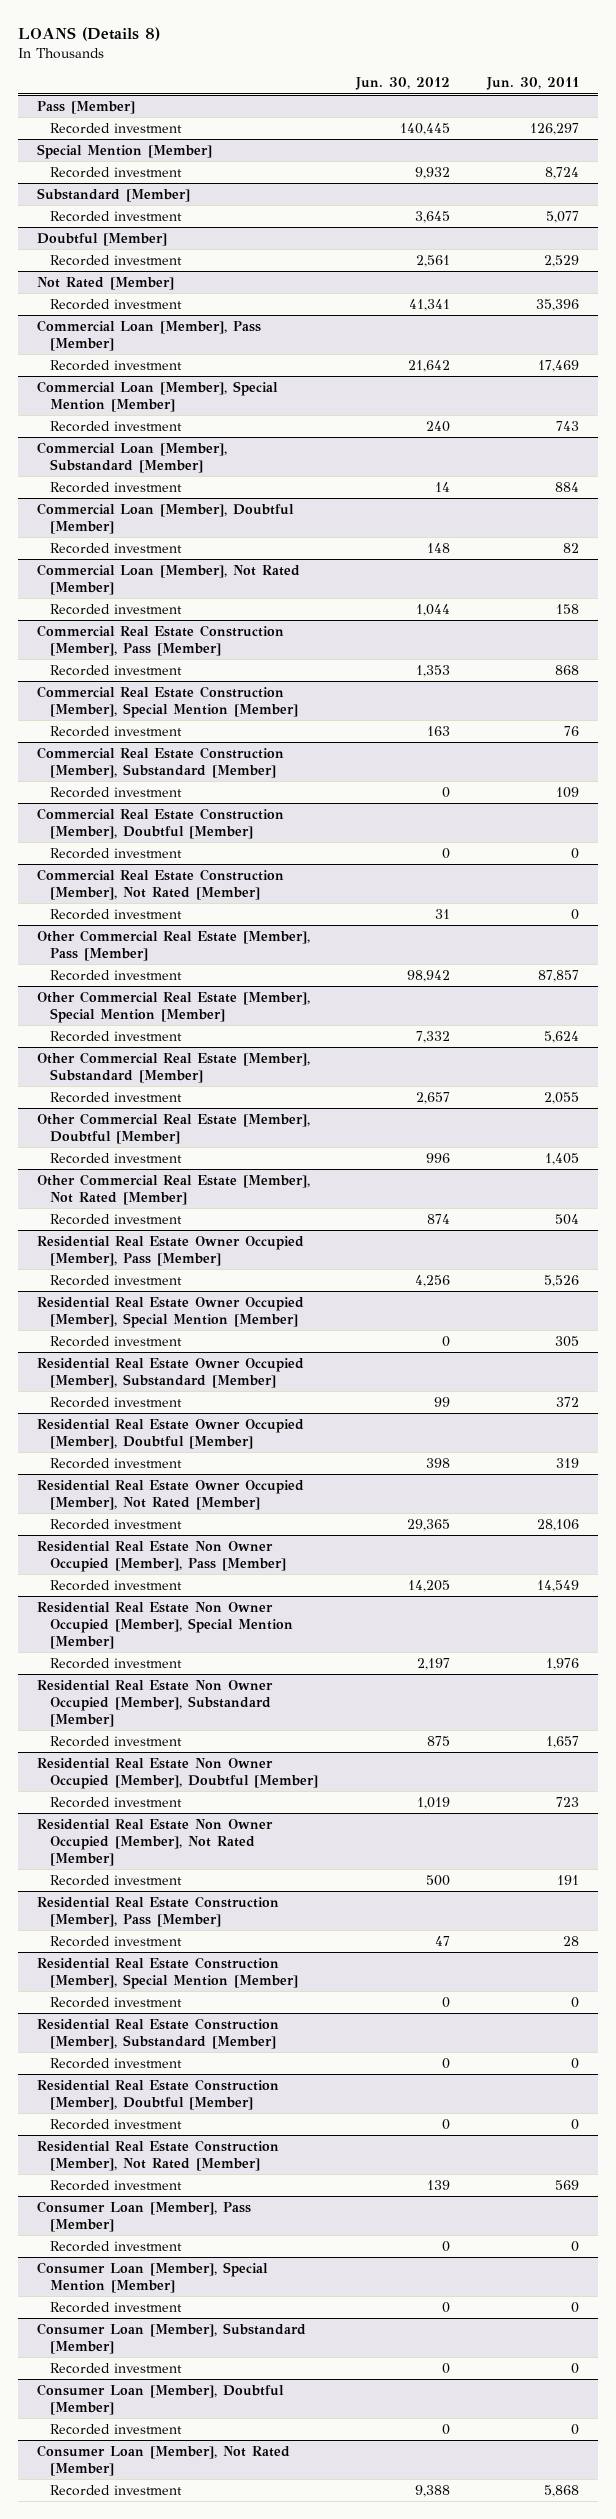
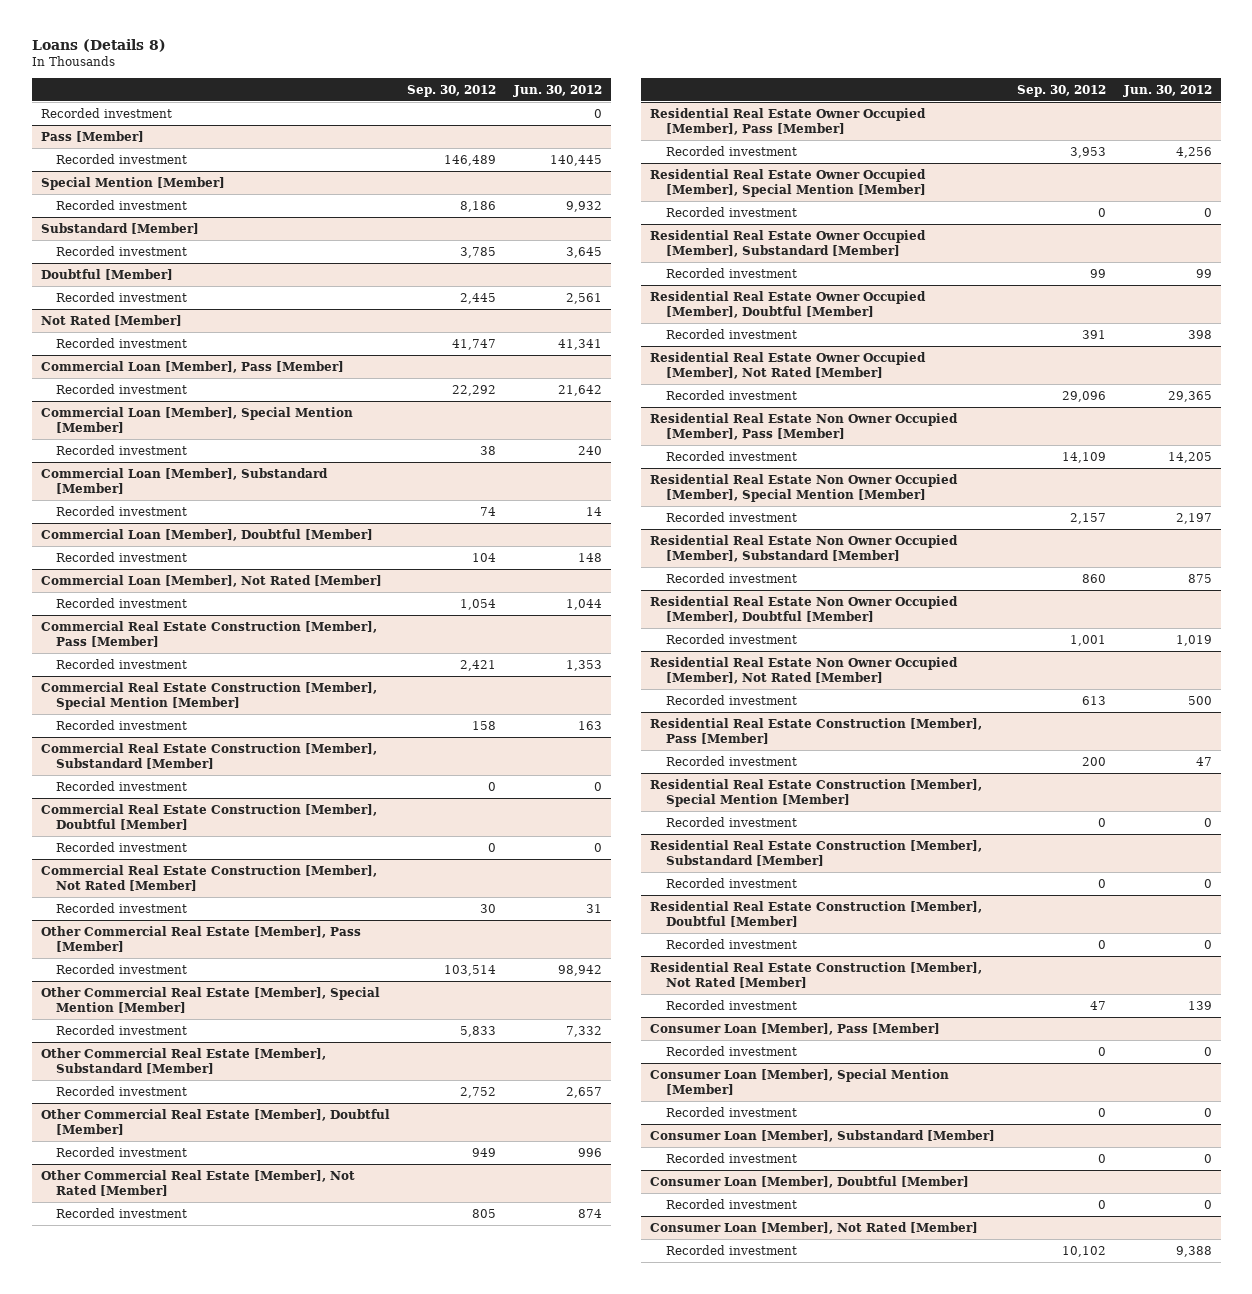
[17,27,160,42] LOANS (Details 8) -> [31,39,166,53] Loans (Details 8)
[486,77,580,91] Jun. 30, 2011 -> none
none -> [407,84,497,97] Sep. 30, 2012
none -> [40,107,172,118] Recorded investment

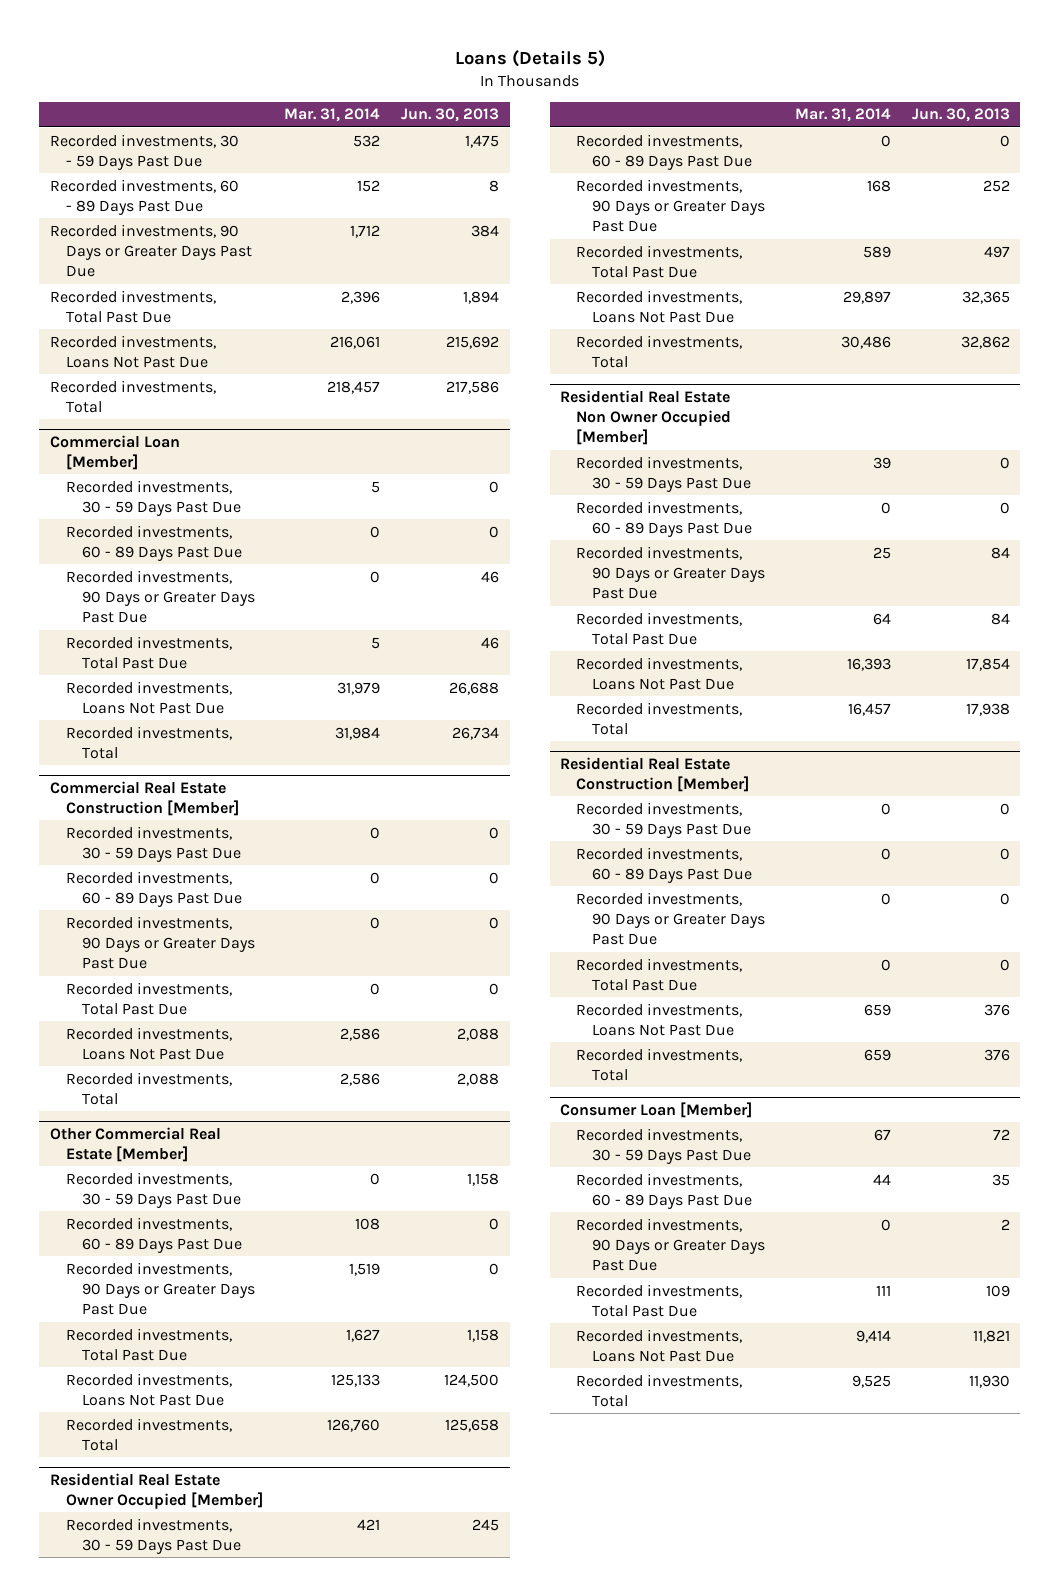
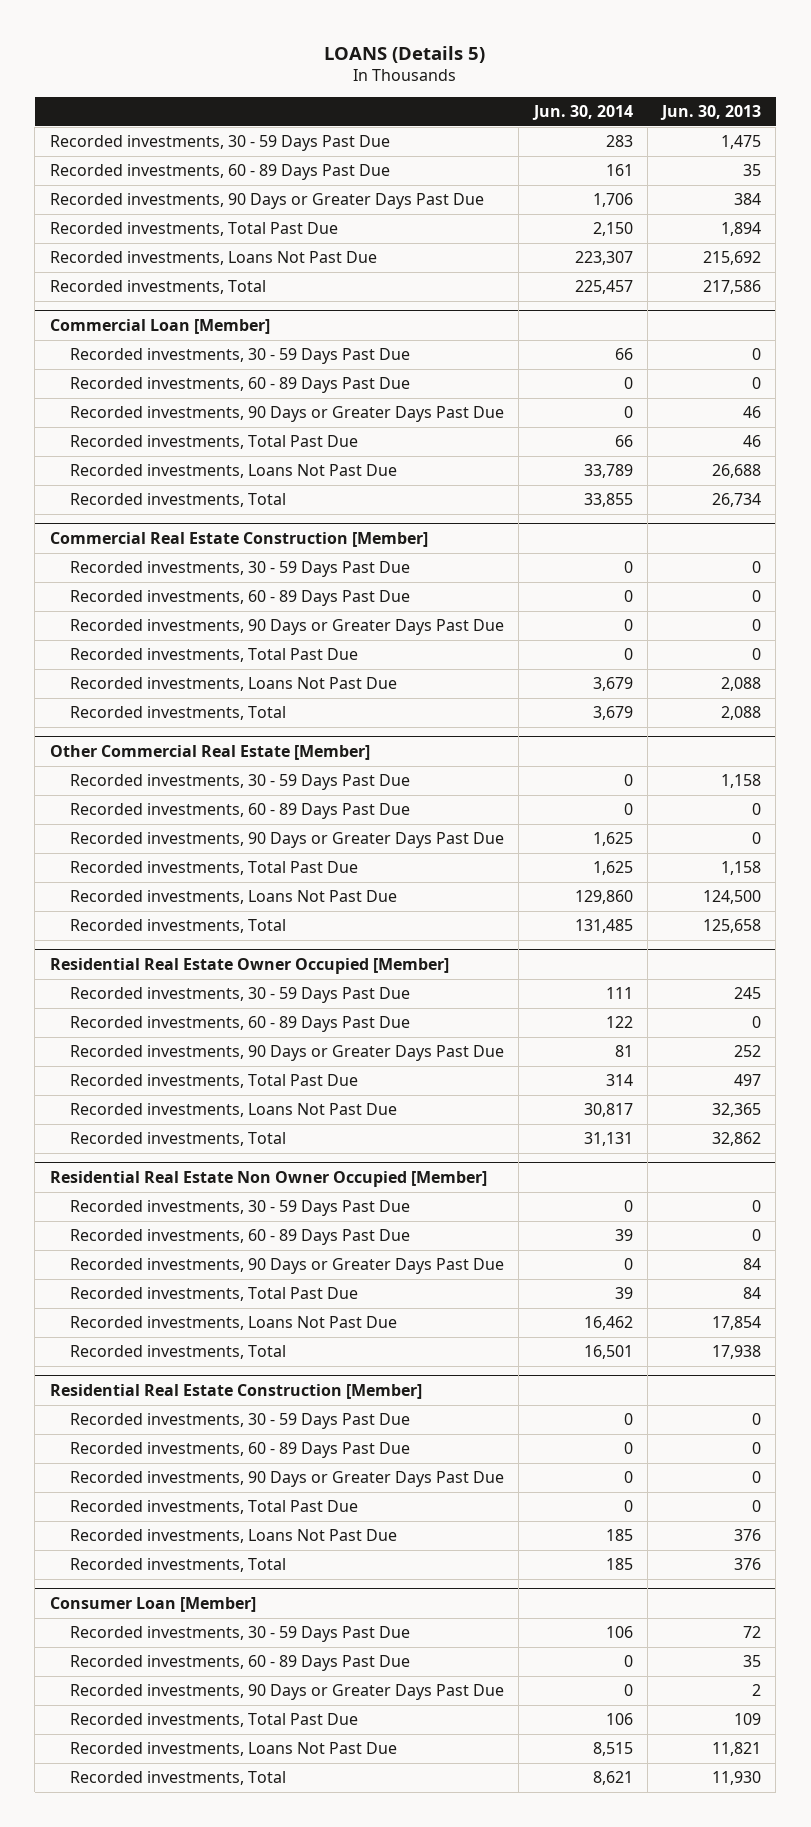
[454,50,605,68] Loans (Details 5) -> [324,45,486,63] LOANS (Details 5)
[284,108,381,123] Mar. 31, 2014 -> none
none -> [531,104,633,120] Jun. 30, 2014
[489,179,500,192] 8 -> [743,164,762,177] 35

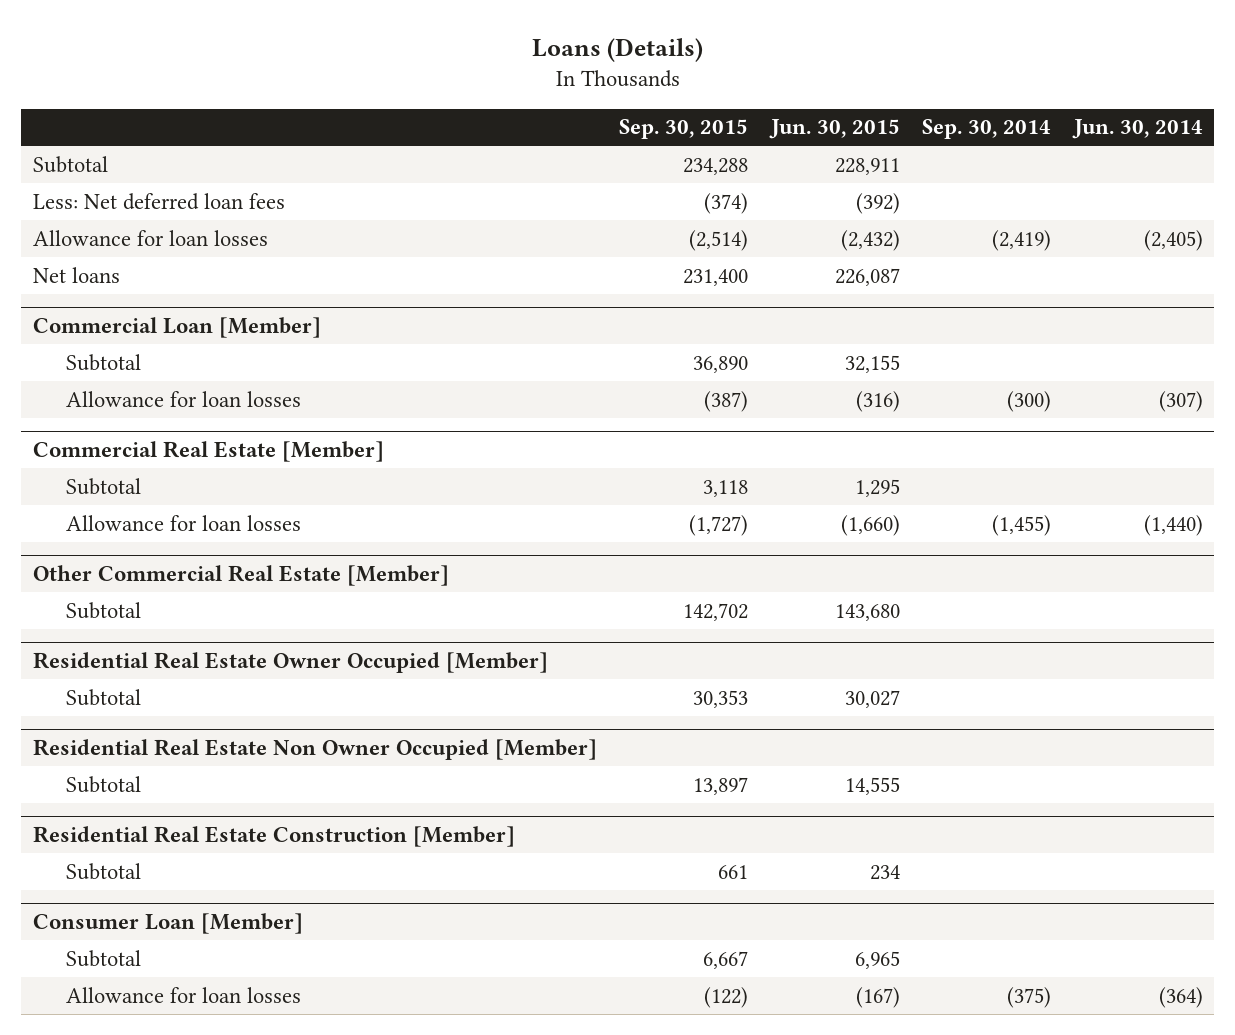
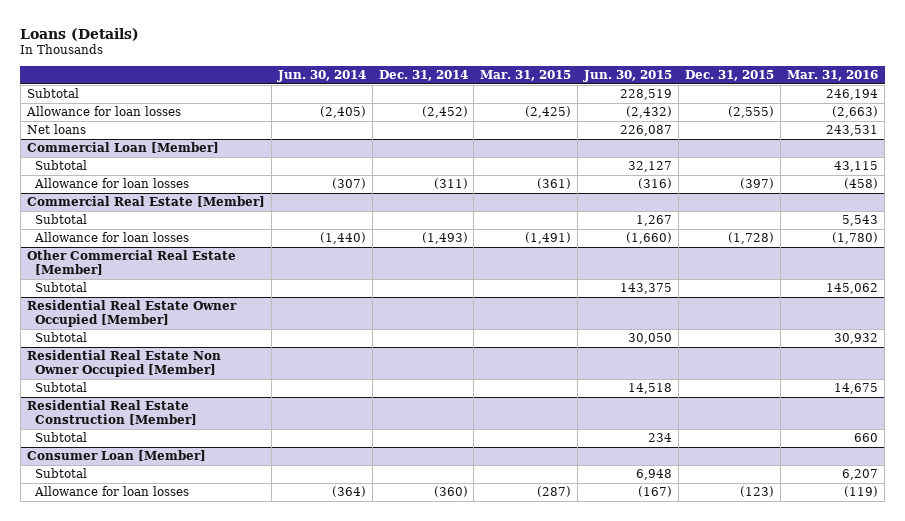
[619,119,749,140] Sep. 30, 2015 -> none
[922,119,1052,140] Sep. 30, 2014 -> none
none -> [378,70,468,82] Dec. 31, 2014
none -> [480,70,572,82] Mar. 31, 2015
none -> [685,70,775,82] Dec. 31, 2015
none -> [787,70,879,82] Mar. 31, 2016
[32,192,285,210] Less: Net deferred loan fees -> none
[834,157,900,175] 228,911 -> [620,89,673,101] 228,519
[844,354,900,373] 32,155 -> [628,161,673,173] 32,127
[854,478,900,497] 1,295 -> [636,215,673,227] 1,267
[834,603,900,621] 143,680 -> [620,283,673,295] 143,375
[844,689,900,708] 30,027 -> [628,333,673,345] 30,050
[844,776,900,795] 14,555 -> [628,383,673,395] 14,518
[854,950,900,969] 6,965 -> [636,469,673,481] 6,948

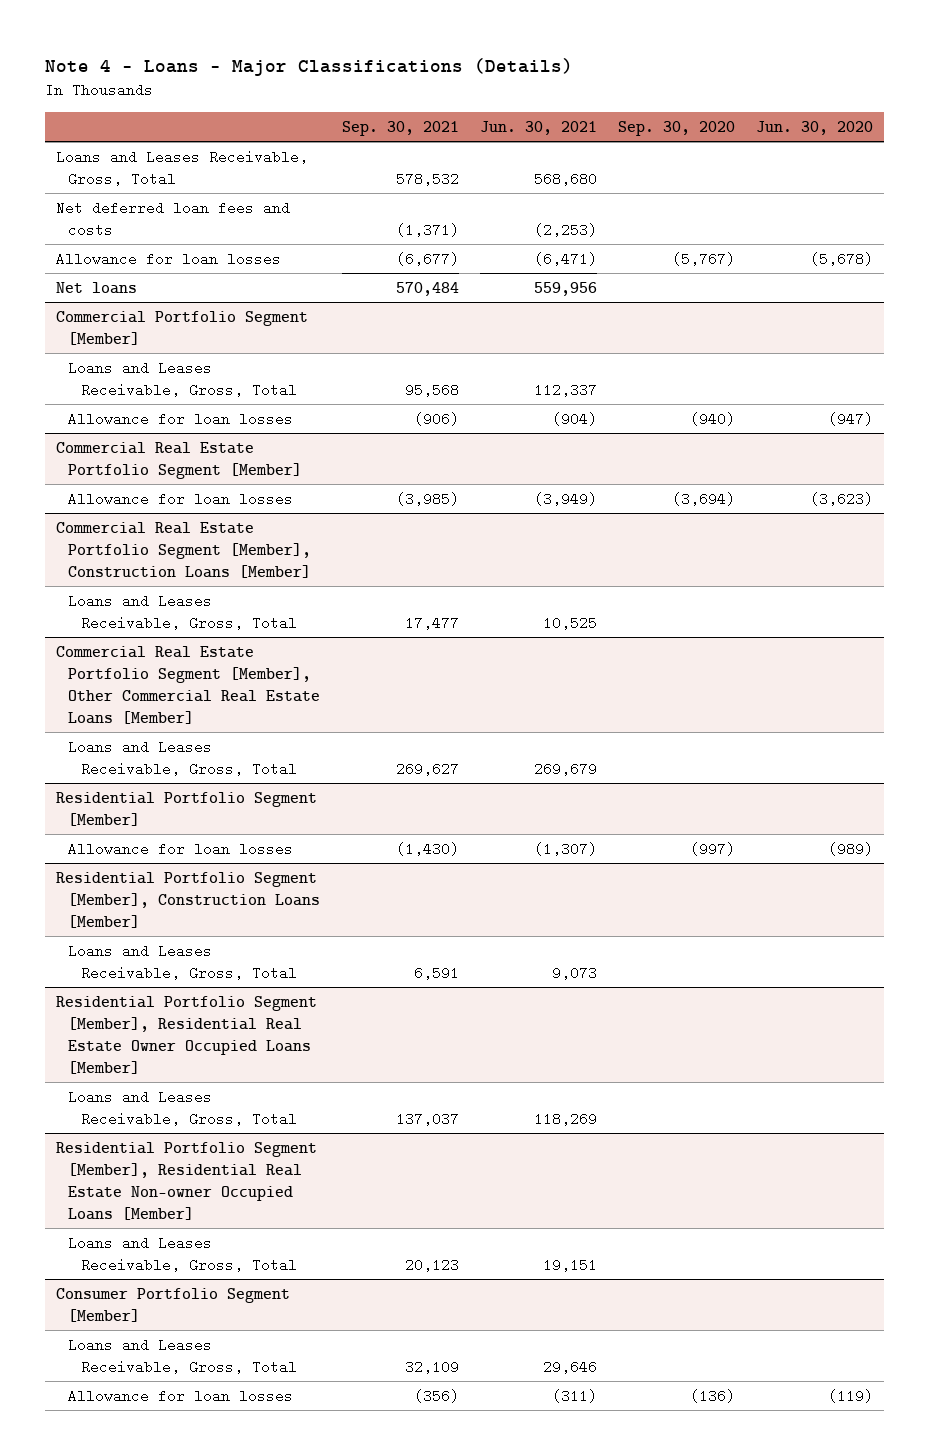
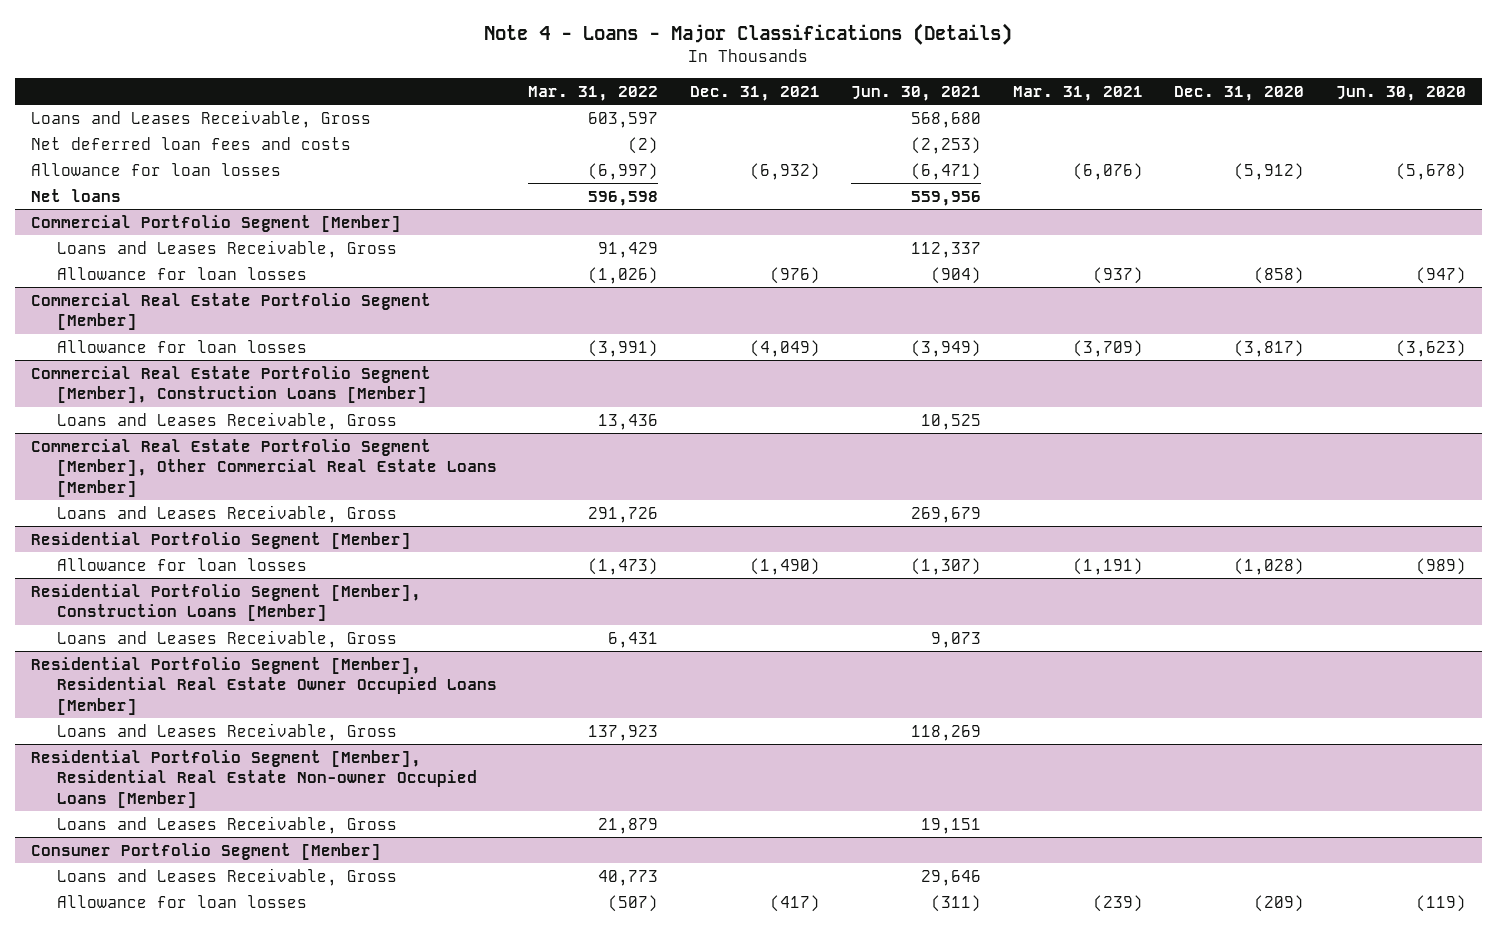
[341,121,459,137] Sep. 30, 2021 -> none
[618,121,736,137] Sep. 30, 2020 -> none
none -> [528,85,659,101] Mar. 31, 2022
none -> [689,85,820,101] Dec. 31, 2021
none -> [1012,85,1143,101] Mar. 31, 2021
none -> [1174,85,1305,101] Dec. 31, 2020
[56,149,309,186] Loans and Leases Receivable, Gross, Total -> [31,109,372,128] Loans and Leases Receivable, Gross
[68,360,297,397] Loans and Leases Receivable, Gross, Total -> [56,239,397,258] Loans and Leases Receivable, Gross
[68,593,297,630] Loans and Leases Receivable, Gross, Total -> [56,411,397,430] Loans and Leases Receivable, Gross
[68,739,297,776] Loans and Leases Receivable, Gross, Total -> [56,504,397,523] Loans and Leases Receivable, Gross
[68,943,297,980] Loans and Leases Receivable, Gross, Total -> [56,629,397,648] Loans and Leases Receivable, Gross
[68,1089,297,1126] Loans and Leases Receivable, Gross, Total -> [56,722,397,741] Loans and Leases Receivable, Gross
[68,1235,297,1272] Loans and Leases Receivable, Gross, Total -> [56,815,397,834] Loans and Leases Receivable, Gross
[68,1337,297,1374] Loans and Leases Receivable, Gross, Total -> [56,867,397,886] Loans and Leases Receivable, Gross

